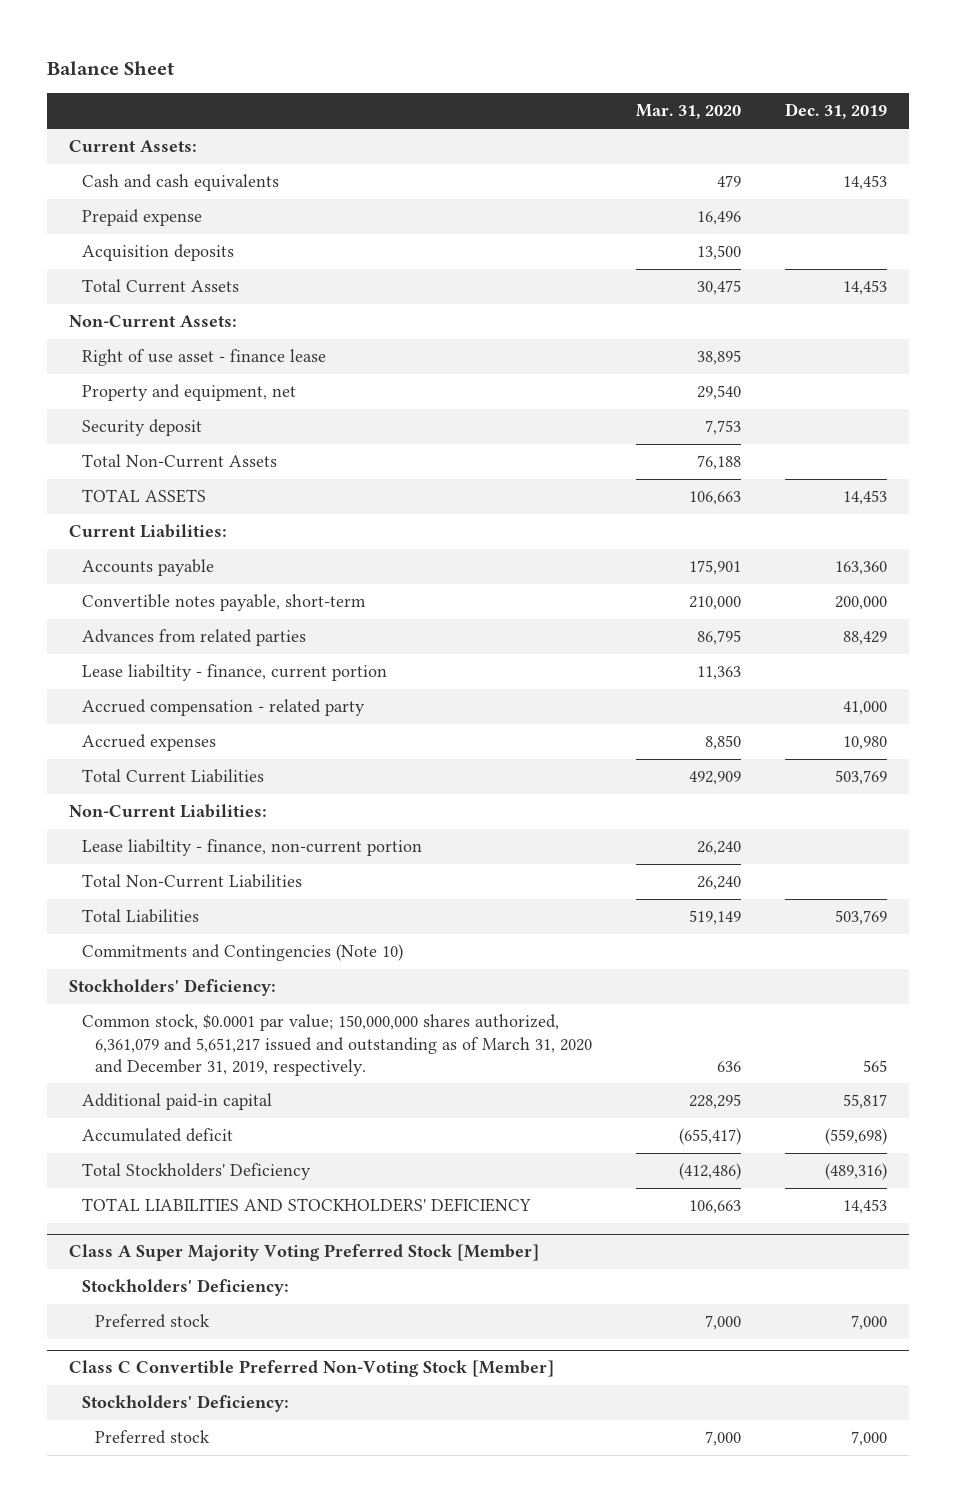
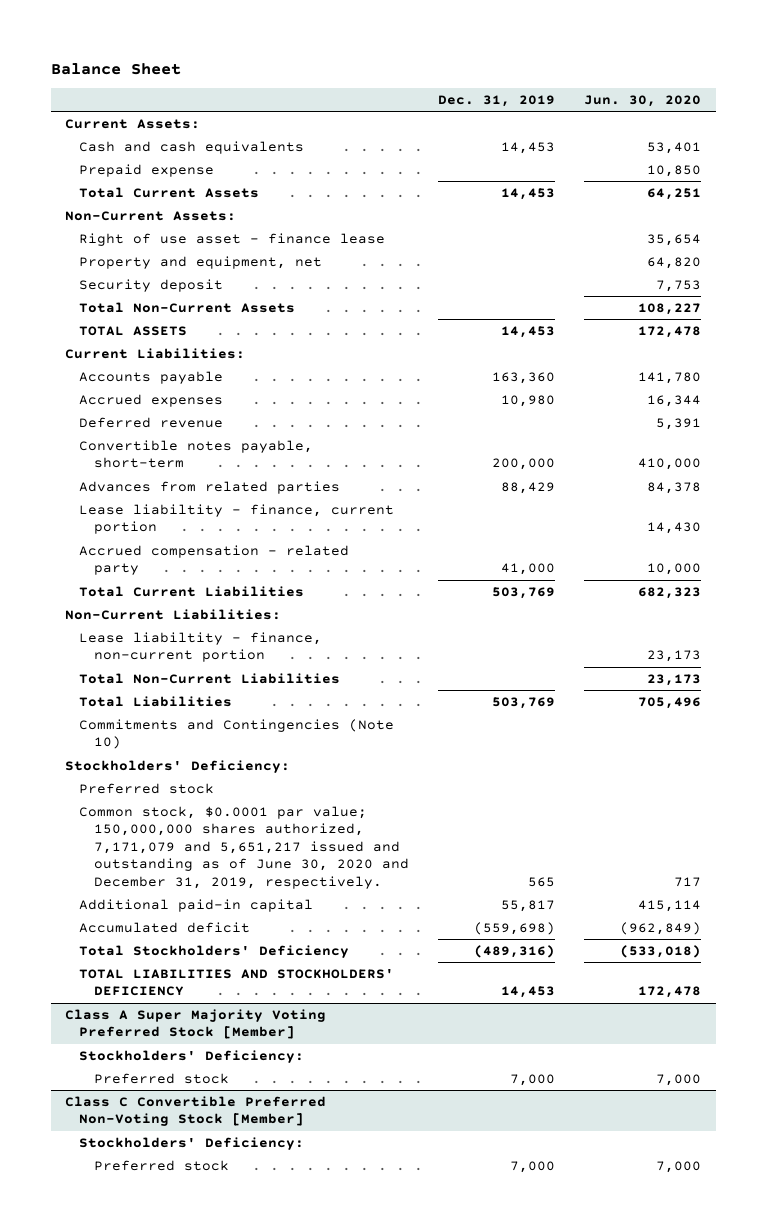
[635,104,741,120] Mar. 31, 2020 -> none
none -> [583,95,701,108] Jun. 30, 2020
[82,244,235,262] Acquisition deposits -> none
[82,734,217,752] Accrued expenses -> [79,393,224,407] Accrued expenses
none -> [79,416,224,428] Deferred revenue
none -> [79,782,215,794] Preferred stock
[82,1014,593,1076] Common stock, $0.0001 par value; 150,000,000 shares authorized, 6,361,079 and 5,651,217 issued and outstanding as of March 31, 2020 and December 31, 2019, respectively. -> [79,805,409,889] Common stock, $0.0001 par value; 150,000,000 shares authorized, 7,171,079 and 5,651,217 issued and outstanding as of June 30, 2020 and December 31, 2019, respectively.

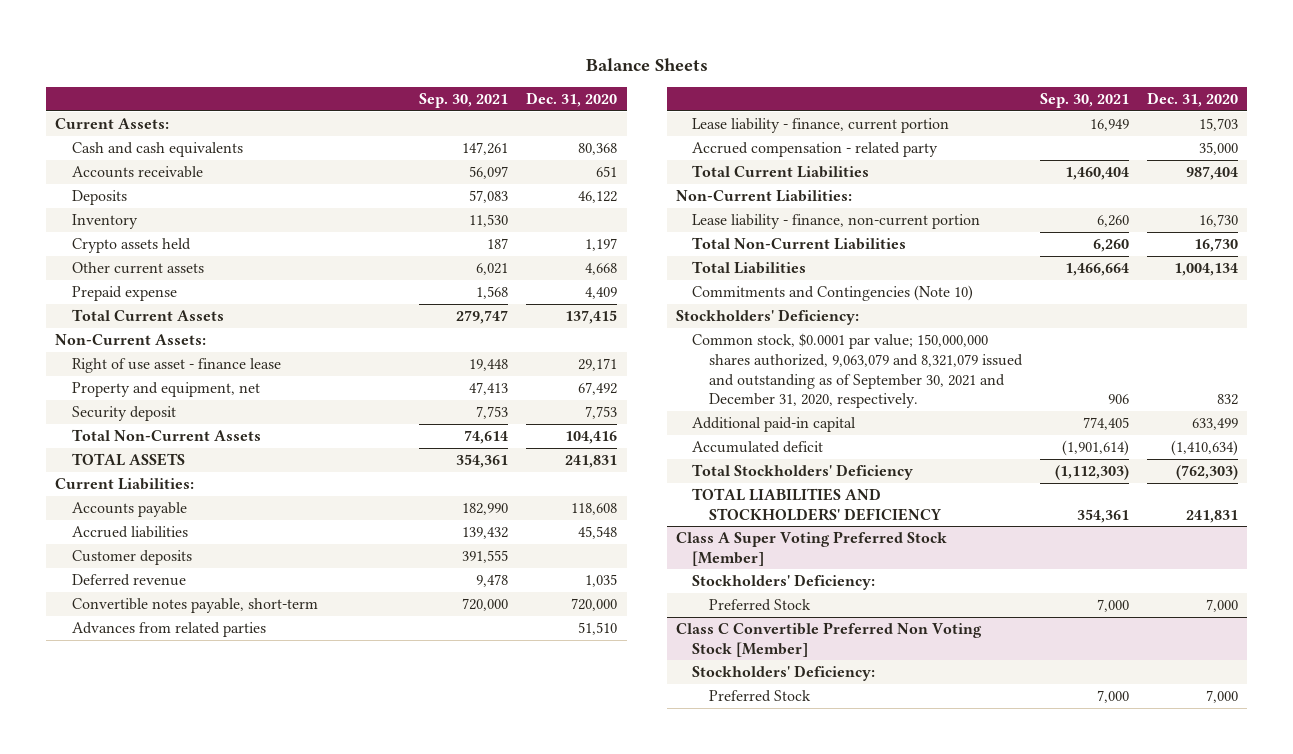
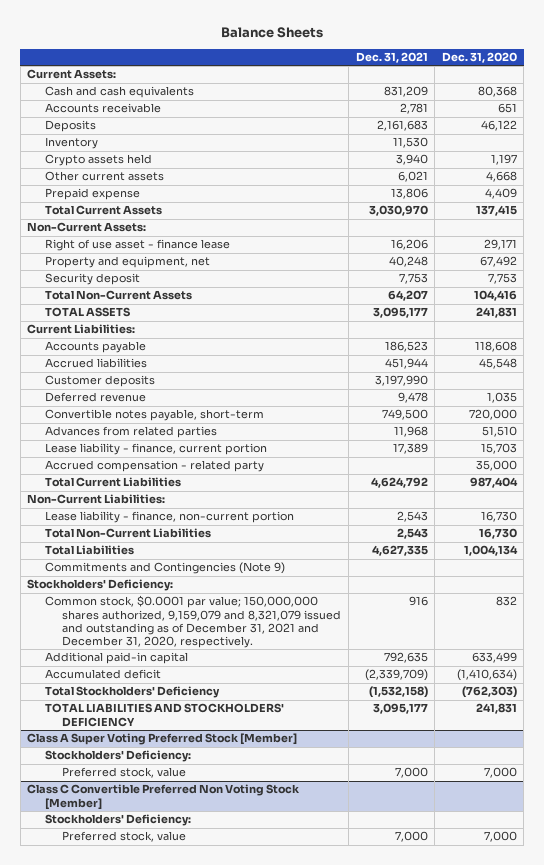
[419,93,509,109] Sep. 30, 2021 -> none
none -> [355,51,428,63] Dec. 31, 2021
[692,285,974,302] Commitments and Contingencies (Note 10) -> [44,562,285,575] Commitments and Contingencies (Note 9)
[692,333,1023,409] Common stock, $0.0001 par value; 150,000,000 shares authorized, 9,063,079 and 8,321,079 issued and outstanding as of September 30, 2021 and December 31, 2020, respectively. -> [44,595,342,648] Common stock, $0.0001 par value; 150,000,000 shares authorized, 9,159,079 and 8,321,079 issued and outstanding as of December 31, 2021 and December 31, 2020, respectively.
[708,599,811,612] Preferred Stock -> [62,767,187,779] Preferred stock, value
[708,690,811,703] Preferred Stock -> [62,831,187,843] Preferred stock, value

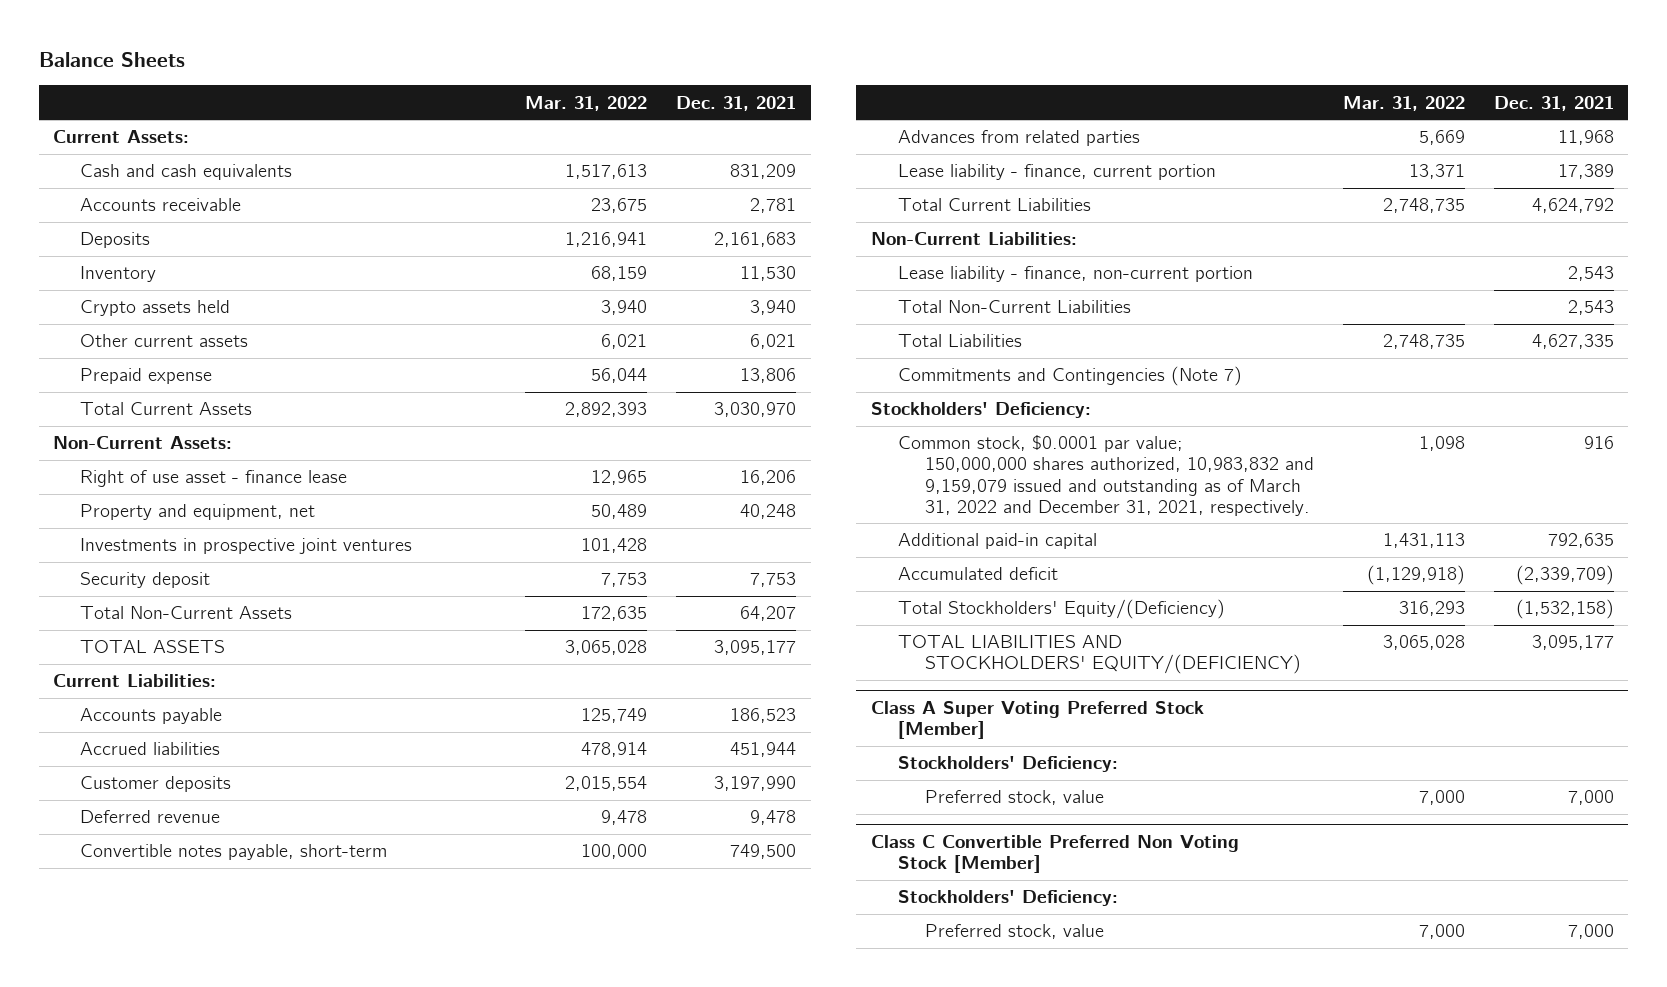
[441,51,517,63] Dec. 31, 2020 -> none
none -> [525,95,648,111] Mar. 31, 2022
none -> [80,538,413,555] Investments in prospective joint ventures
[44,460,264,473] Accrued compensation - related party -> none
[44,562,285,575] Commitments and Contingencies (Note 9) -> [898,366,1243,387] Commitments and Contingencies (Note 7)
[44,595,342,648] Common stock, $0.0001 par value; 150,000,000 shares authorized, 9,159,079 and 8,321,079 issued and outstanding as of December 31, 2021 and December 31, 2020, respectively. -> [898,435,1315,516] Common stock, $0.0001 par value; 150,000,000 shares authorized, 10,983,832 and 9,159,079 issued and outstanding as of March 31, 2022 and December 31, 2021, respectively.
[44,686,220,699] Total Stockholders' Deficiency -> [898,599,1226,620] Total Stockholders' Equity/(Deficiency)
[44,703,284,727] TOTAL LIABILITIES AND STOCKHOLDERS' DEFICIENCY -> [898,635,1302,675] TOTAL LIABILITIES AND STOCKHOLDERS' EQUITY/(DEFICIENCY)

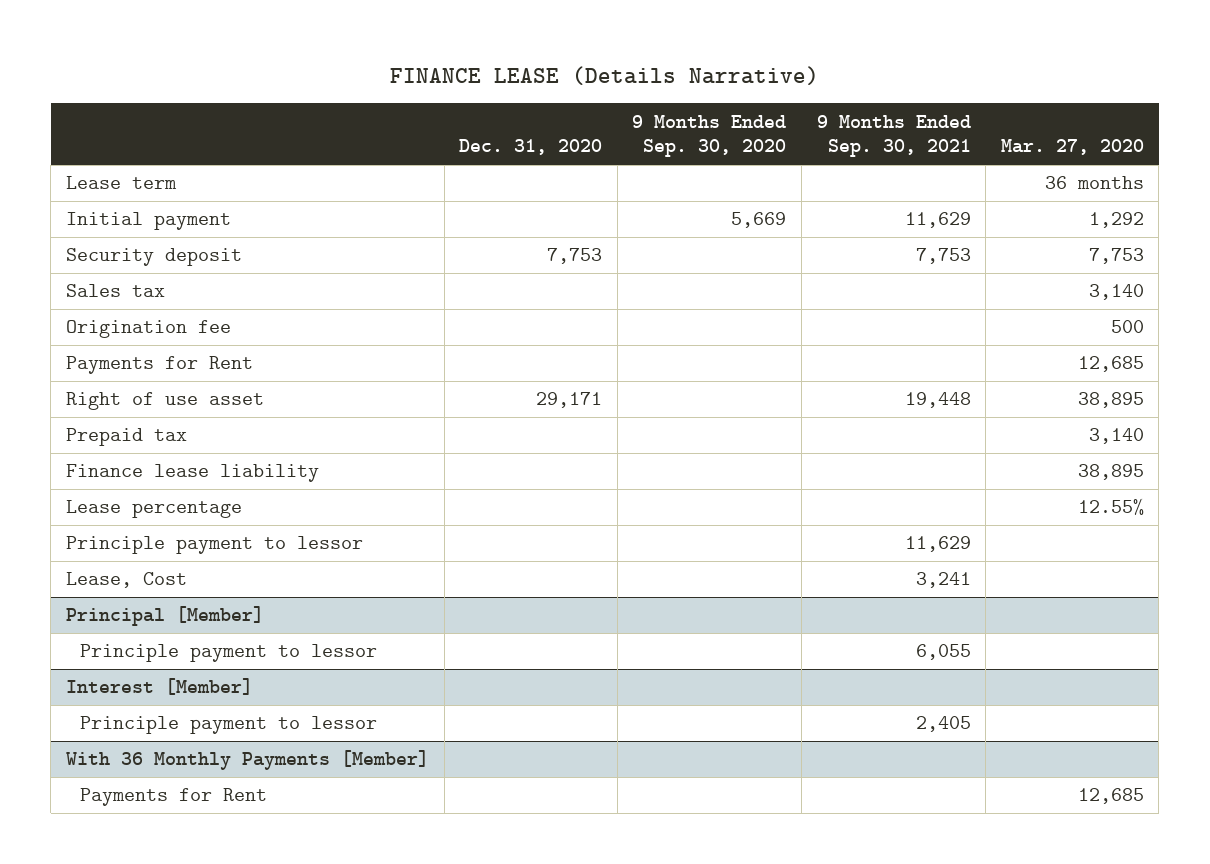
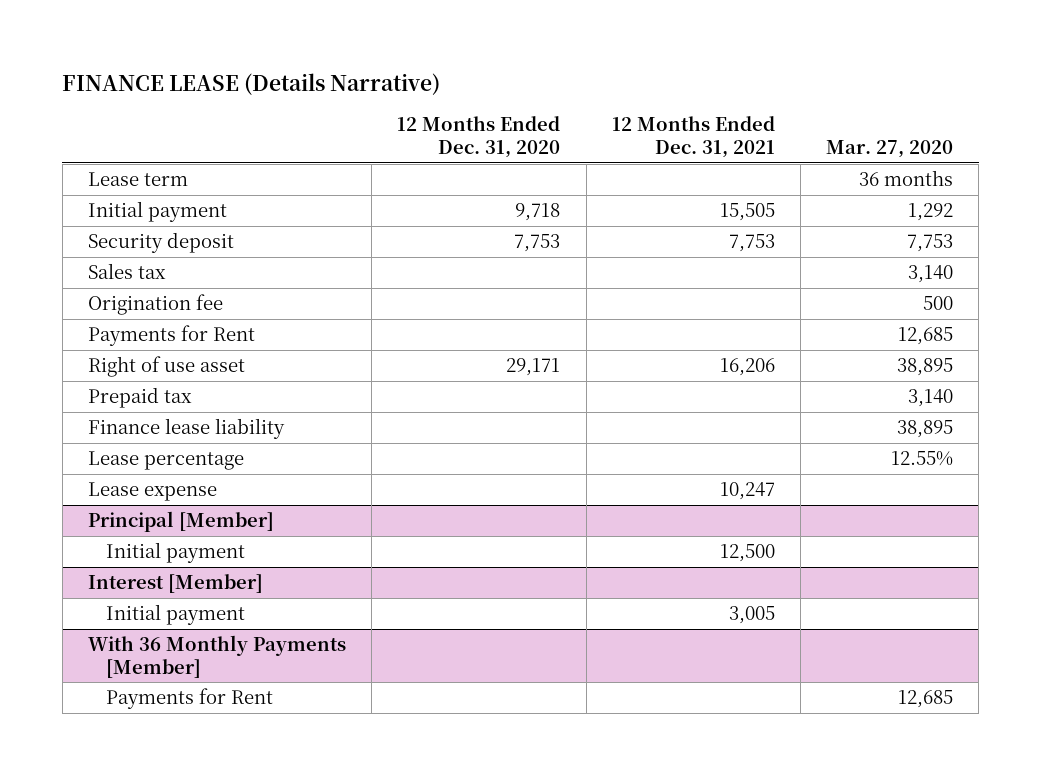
[459,139,603,156] Dec. 31, 2020 -> none
[632,114,787,158] 9 Months Ended Sep. 30, 2020 -> none
[816,114,971,158] 9 Months Ended Sep. 30, 2021 -> none
none -> [397,116,561,158] 12 Months Ended Dec. 31, 2020
none -> [611,116,775,158] 12 Months Ended Dec. 31, 2021
[66,536,364,555] Principle payment to lessor -> none
[66,572,188,589] Lease, Cost -> [88,482,218,502] Lease expense
[80,644,378,663] Principle payment to lessor -> none
none -> [105,542,245,564] Initial payment
[80,716,378,735] Principle payment to lessor -> none
none -> [105,604,245,626] Initial payment

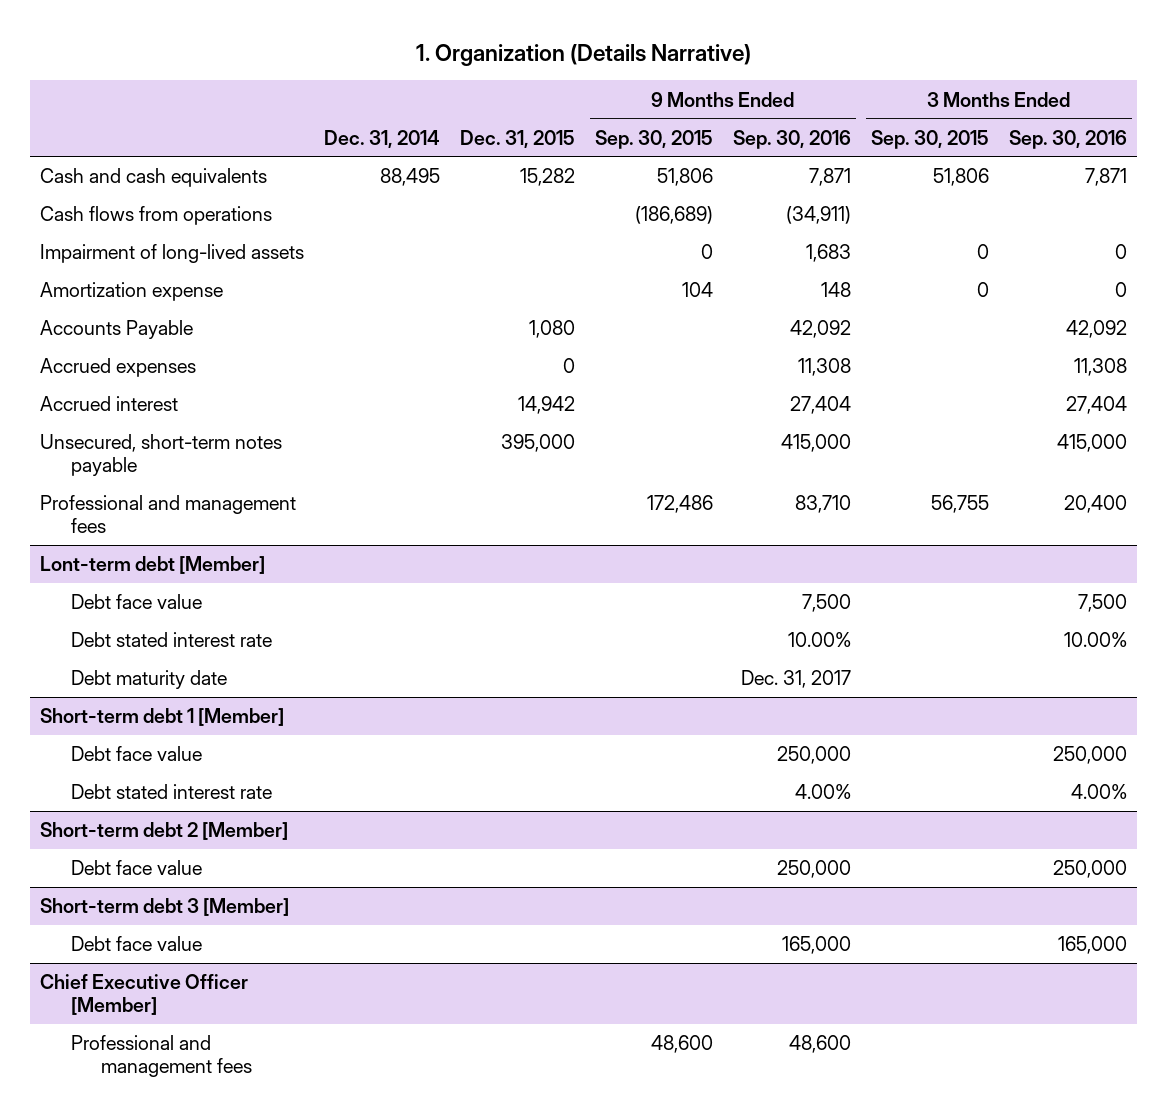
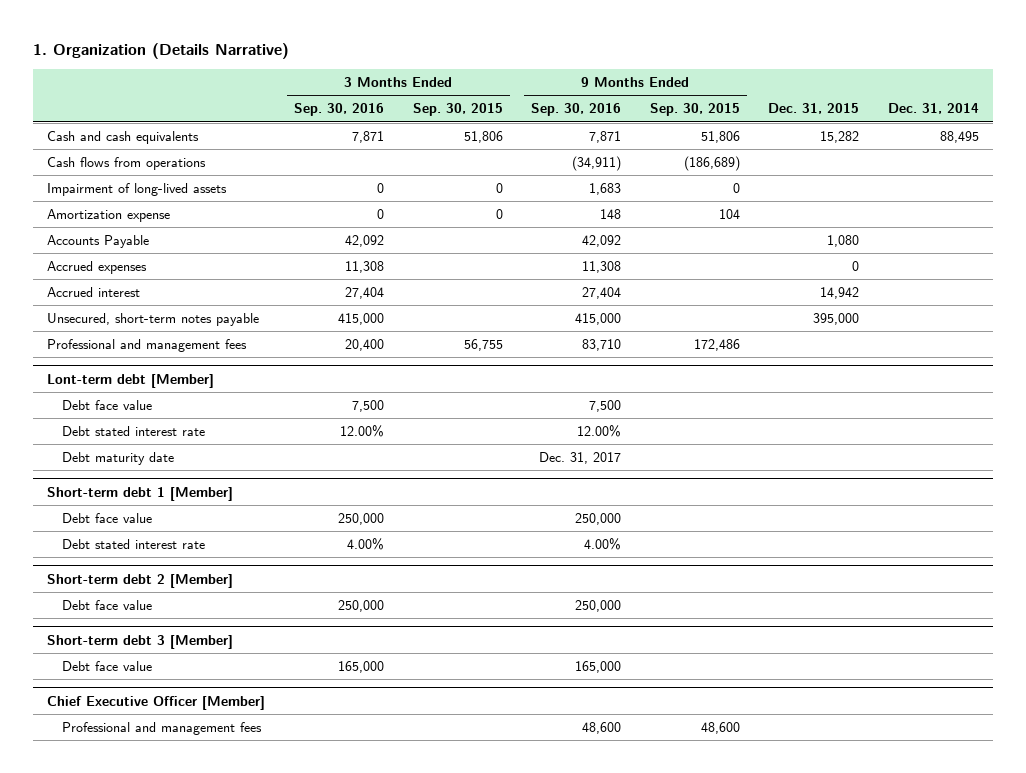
[788,632,852,648] 10.00% -> [577,425,622,438] 12.00%
[1064,632,1128,648] 10.00% -> [339,425,384,438] 12.00%

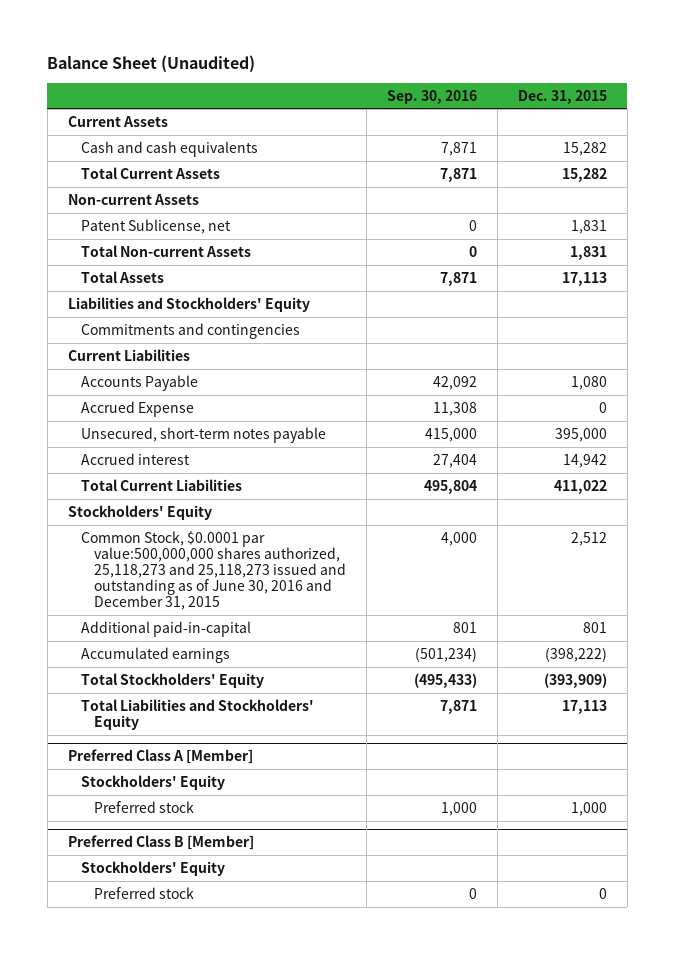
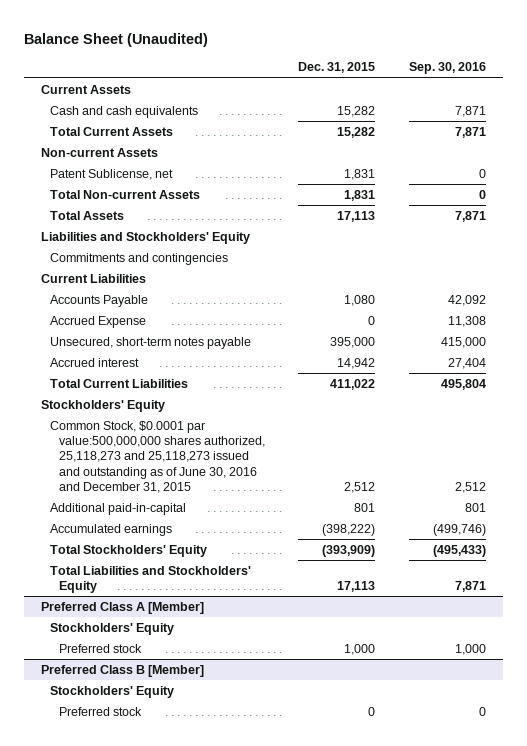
[440,531,477,546] 4,000 -> [454,481,486,493] 2,512
[414,646,477,662] (501,234) -> [432,524,486,537] (499,746)

